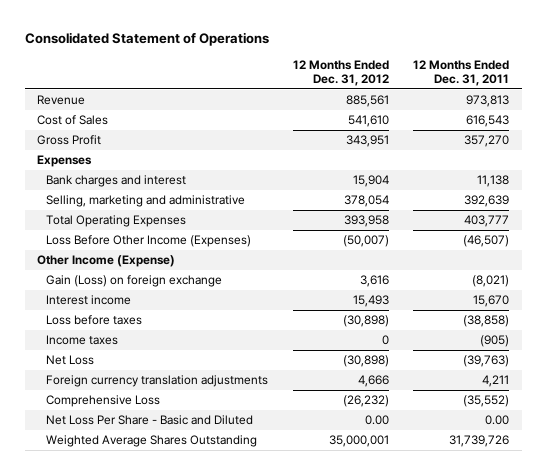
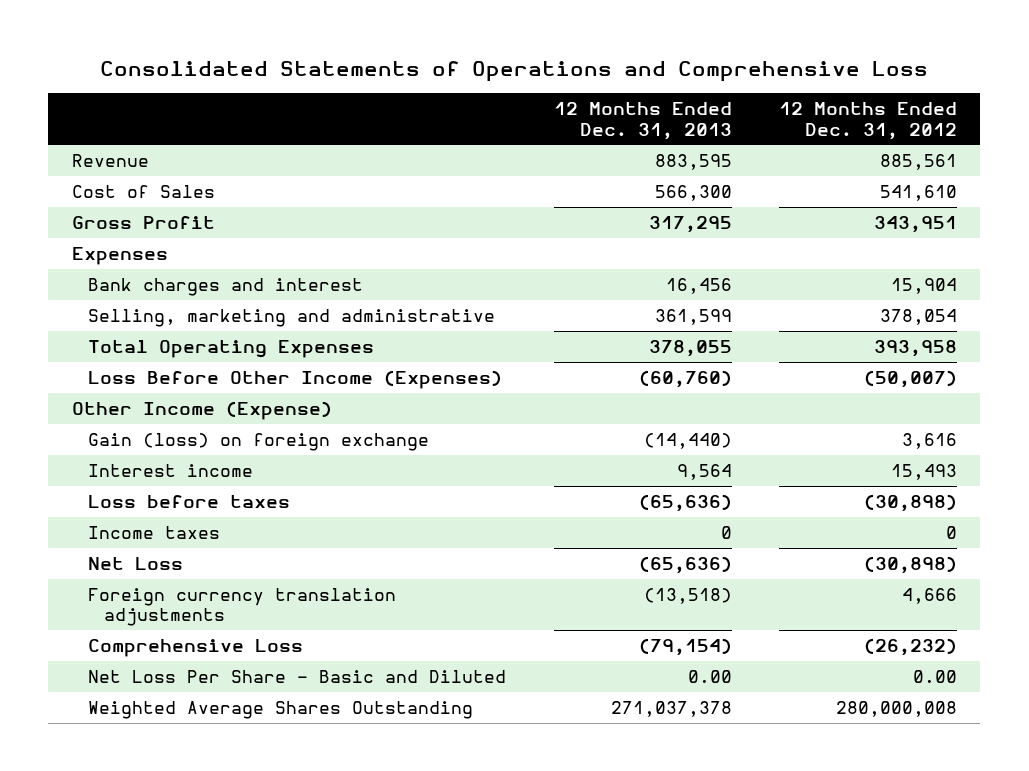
[24,32,269,47] Consolidated Statement of Operations -> [100,60,929,82] Consolidated Statements of Operations and Comprehensive Loss
[413,59,510,87] 12 Months Ended Dec. 31, 2011 -> none
none -> [553,102,732,140] 12 Months Ended Dec. 31, 2013
[46,275,223,288] Gain (Loss) on foreign exchange -> [88,432,430,451] Gain (loss) on foreign exchange
[328,435,389,448] 35,000,001 -> [835,700,957,717] 280,000,008

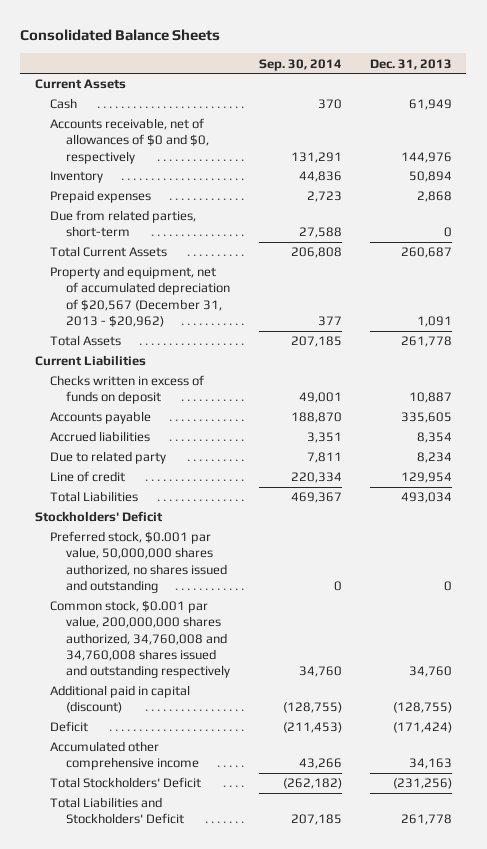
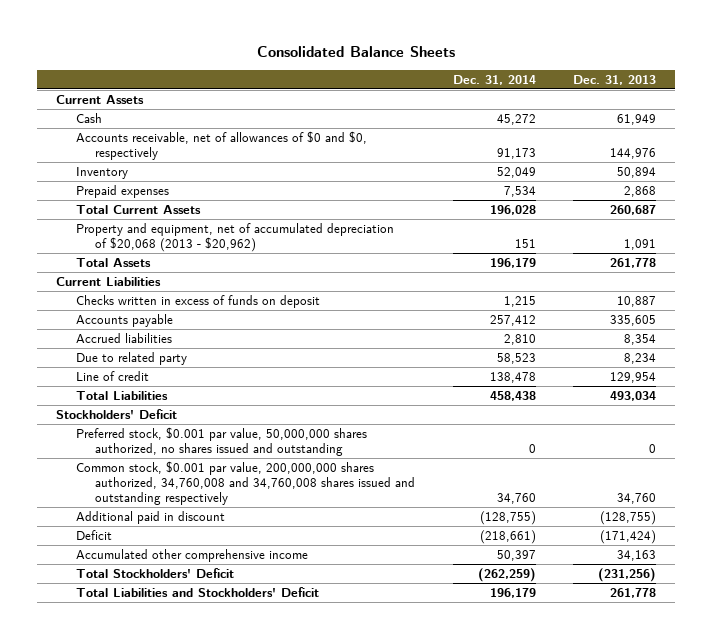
[258,58,342,71] Sep. 30, 2014 -> none
none -> [452,75,536,86] Dec. 31, 2014
[50,210,197,238] Due from related parties, short-term -> none
[50,266,231,327] Property and equipment, net of accumulated depreciation of $20,567 (December 31, 2013 - $20,962) -> [75,222,394,252] Property and equipment, net of accumulated depreciation of $20,068 (2013 - $20,962)
[50,685,191,714] Additional paid in capital (discount) -> [75,510,225,524] Additional paid in discount

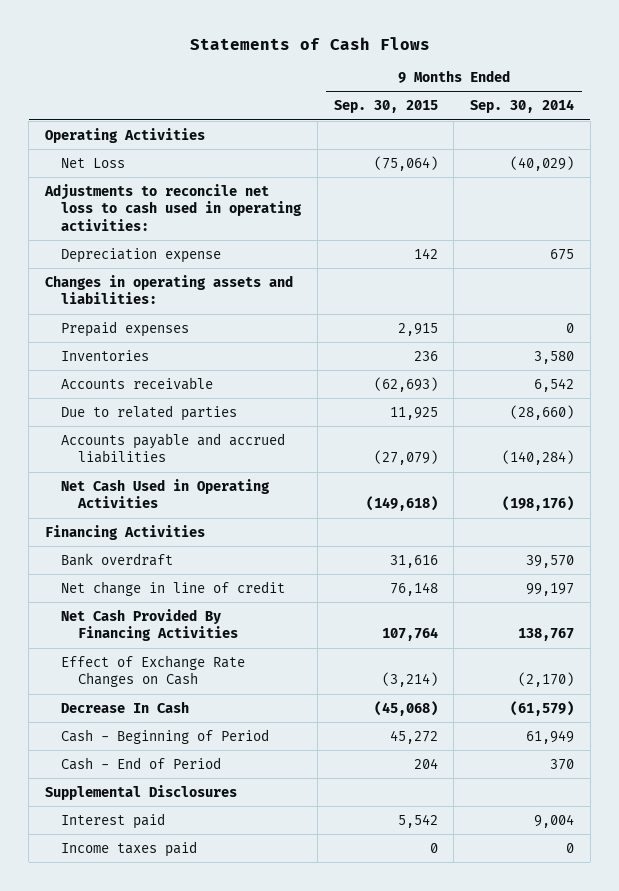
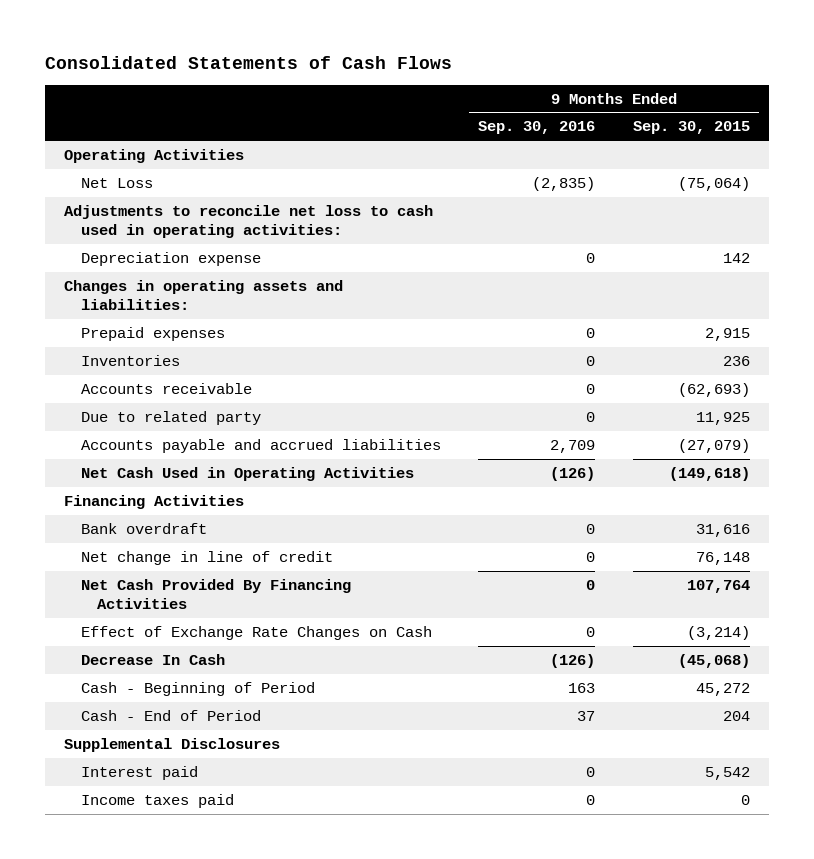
[189,37,430,51] Statements of Cash Flows -> [45,56,453,70] Consolidated Statements of Cash Flows
[470,99,575,114] Sep. 30, 2014 -> none
none -> [478,121,596,135] Sep. 30, 2016
[61,404,238,421] Due to related parties -> [80,410,261,425] Due to related party

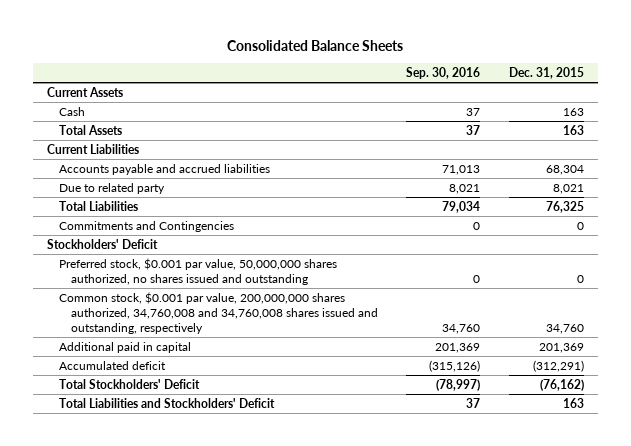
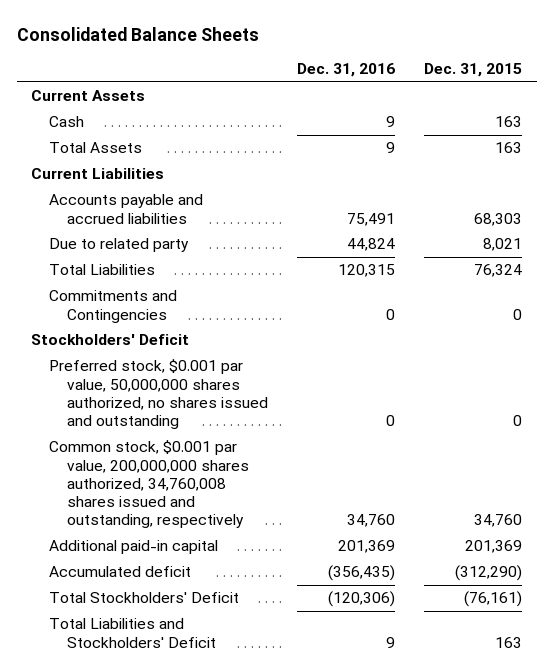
[406,67,481,80] Sep. 30, 2016 -> none
none -> [296,63,395,78] Dec. 31, 2016
[545,164,584,175] 68,304 -> [474,212,523,226] 68,303
[545,200,584,213] 76,325 -> [474,264,523,278] 76,324
[58,291,379,334] Common stock, $0.001 par value, 200,000,000 shares authorized, 34,760,008 and 34,760,008 shares issued and outstanding, respectively -> [48,440,249,529] Common stock, $0.001 par value, 200,000,000 shares authorized, 34,760,008 shares issued and outstanding, respectively
[58,341,191,353] Additional paid in capital -> [48,540,218,555] Additional paid-in capital
[532,359,584,372] (312,291) -> [455,565,523,582] (312,290)
[539,378,584,391] (76,162) -> [464,591,523,608] (76,161)

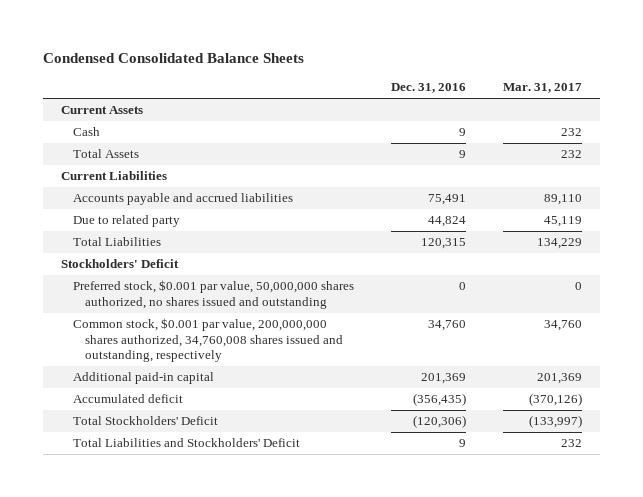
[16,26,259,41] Consolidated Balance Sheets -> [42,53,304,64] Condensed Consolidated Balance Sheets
[424,63,523,78] Dec. 31, 2015 -> none
none -> [502,83,582,94] Mar. 31, 2017
[48,290,177,323] Commitments and Contingencies -> none

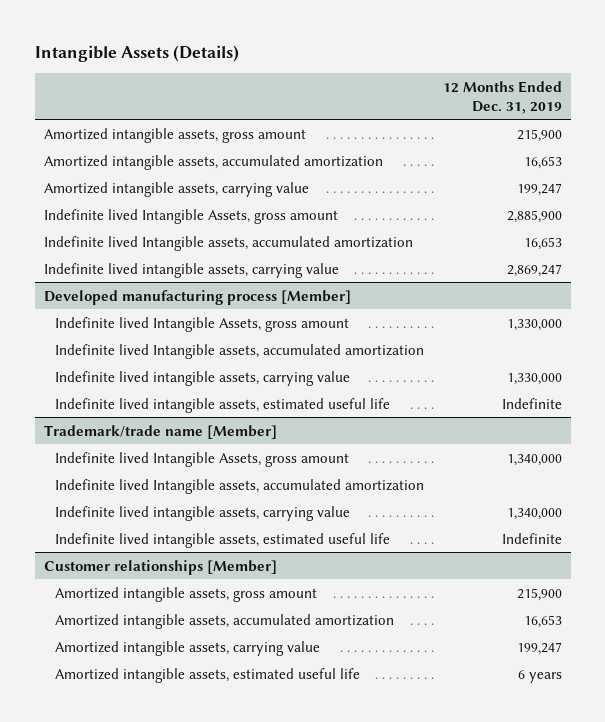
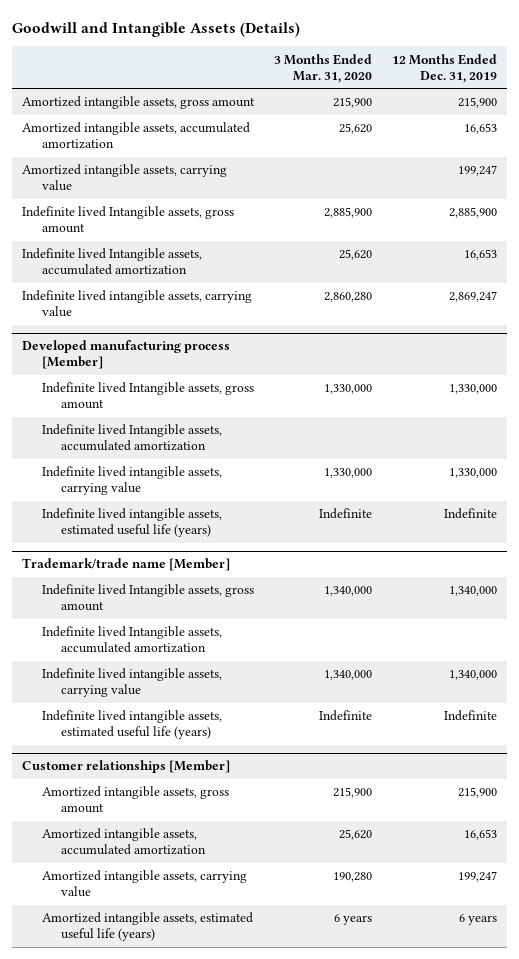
[34,45,239,63] Intangible Assets (Details) -> [12,22,301,38] Goodwill and Intangible Assets (Details)
none -> [274,53,373,83] 3 Months Ended Mar. 31, 2020
[43,208,338,224] Indefinite lived Intangible Assets, gross amount -> [22,206,235,234] Indefinite lived Intangible assets, gross amount
[55,316,350,332] Indefinite lived Intangible Assets, gross amount -> [41,382,254,410] Indefinite lived Intangible assets, gross amount
[55,397,391,413] Indefinite lived intangible assets, estimated useful life -> [41,508,222,538] Indefinite lived intangible assets, estimated useful life (years)
[55,451,350,467] Indefinite lived Intangible Assets, gross amount -> [41,584,254,612] Indefinite lived Intangible assets, gross amount
[55,532,391,548] Indefinite lived intangible assets, estimated useful life -> [41,710,222,740] Indefinite lived intangible assets, estimated useful life (years)
[55,667,361,683] Amortized intangible assets, estimated useful life -> [41,912,253,942] Amortized intangible assets, estimated useful life (years)

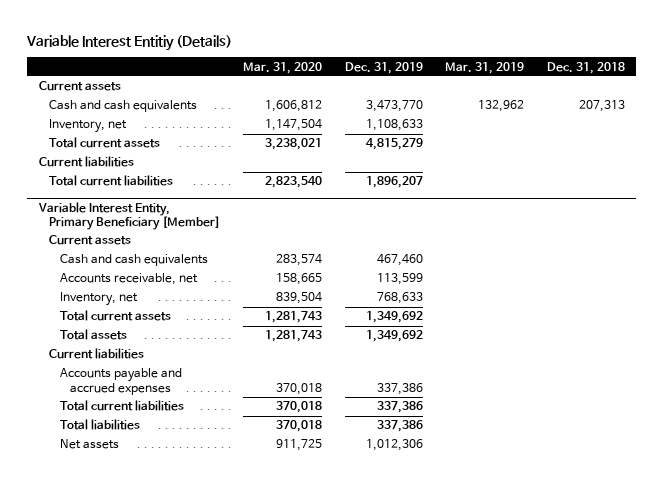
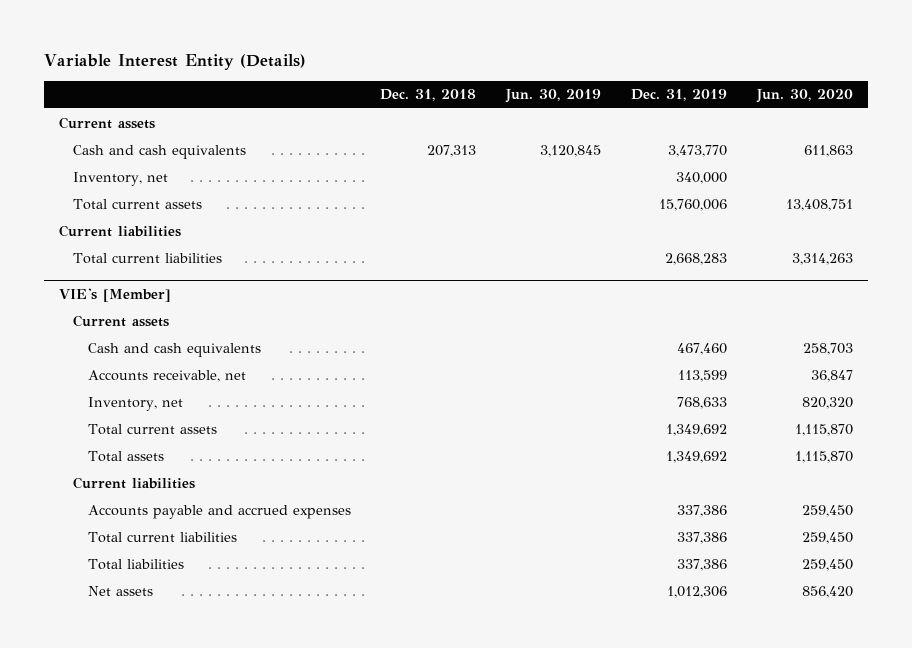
[26,34,233,51] Variable Interest Entitiy (Details) -> [44,54,307,71] Variable Interest Entity (Details)
[242,61,322,74] Mar. 31, 2020 -> none
[445,61,525,74] Mar. 31, 2019 -> none
none -> [505,89,602,104] Jun. 30, 2019
none -> [755,89,853,104] Jun. 30, 2020
[365,119,423,132] 1,108,633 -> [675,171,727,184] 340,000
[365,138,423,151] 4,815,279 -> [658,198,727,211] 15,760,006
[37,201,221,230] Variable Interest Entity, Primary Beneficiary [Member] -> none
[365,176,423,189] 1,896,207 -> [664,252,727,265] 2,668,283
none -> [58,287,171,302] VIE's [Member]

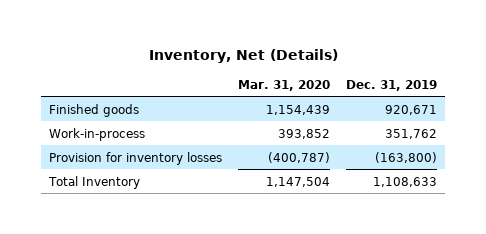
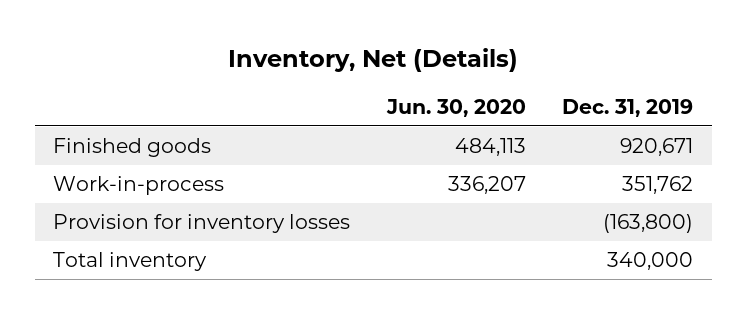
[237,79,330,91] Mar. 31, 2020 -> none
none -> [385,98,526,117] Jun. 30, 2020
[47,175,140,189] Total Inventory -> [52,252,207,272] Total inventory
[372,176,437,187] 1,108,633 -> [607,252,694,271] 340,000

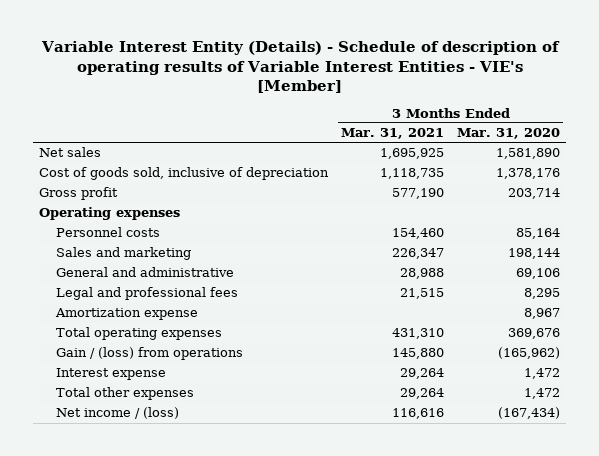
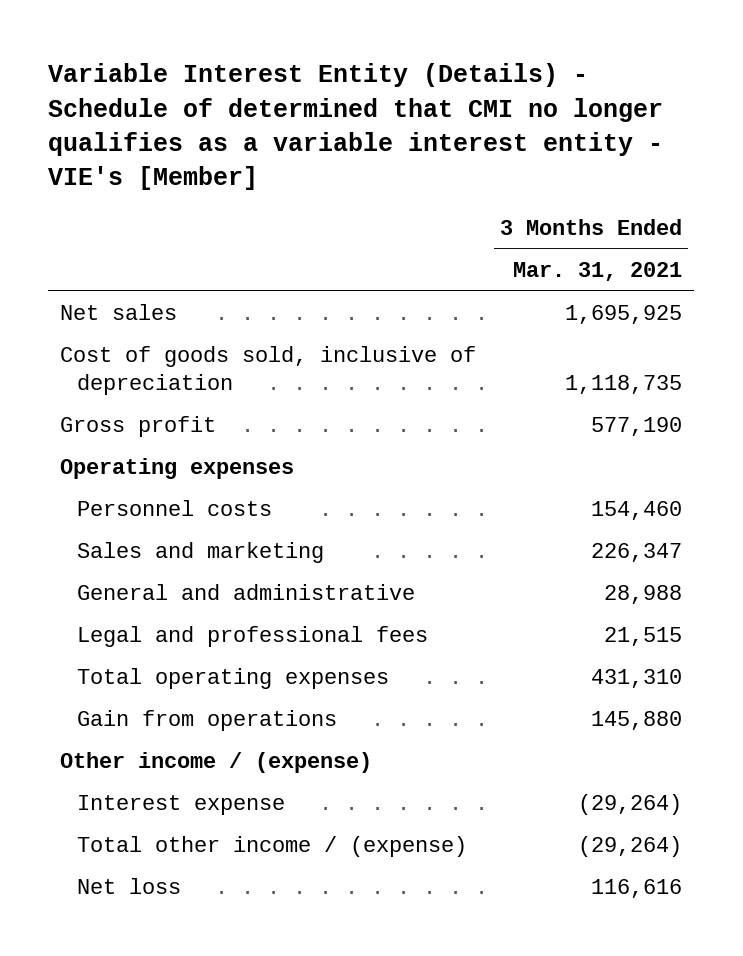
[40,41,560,93] Variable Interest Entity (Details) - Schedule of description of operating results of Variable Interest Entities - VIE's [Member] -> [48,63,664,190] Variable Interest Entity (Details) - Schedule of determined that CMI no longer qualifies as a variable interest entity - VIE's [Member]
[457,128,561,140] Mar. 31, 2020 -> none
[54,308,198,321] Amortization expense -> none
[55,347,243,361] Gain / (loss) from operations -> [76,710,337,732] Gain from operations
none -> [60,752,373,774] Other income / (expense)
[400,368,445,380] 29,264 -> [578,794,683,816] (29,264)
[55,387,194,401] Total other expenses -> [76,836,467,858] Total other income / (expense)
[400,388,445,400] 29,264 -> [578,836,683,858] (29,264)
[55,407,179,420] Net income / (loss) -> [76,878,181,895] Net loss

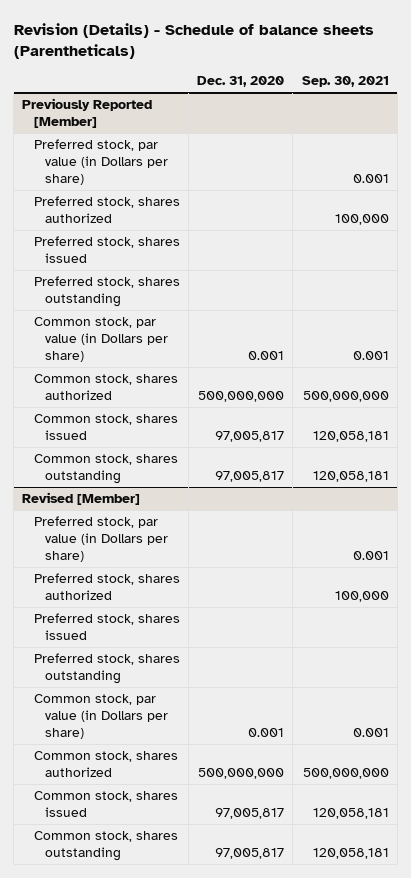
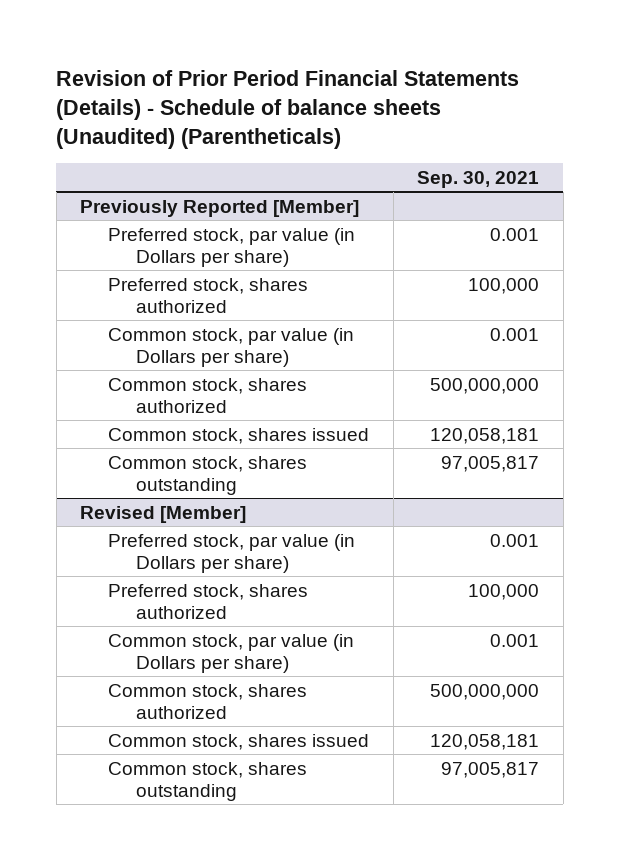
[13,22,374,59] Revision (Details) - Schedule of balance sheets (Parentheticals) -> [56,69,520,150] Revision of Prior Period Financial Statements (Details) - Schedule of balance sheets (Unaudited) (Parentheticals)
[197,76,285,88] Dec. 31, 2020 -> none
[33,236,180,264] Preferred stock, shares issued -> none
[33,276,180,308] Preferred stock, shares outstanding -> none
[312,471,389,483] 120,058,181 -> [441,455,540,472] 97,005,817
[33,613,180,641] Preferred stock, shares issued -> none
[33,653,180,685] Preferred stock, shares outstanding -> none
[312,848,389,860] 120,058,181 -> [441,761,540,778] 97,005,817

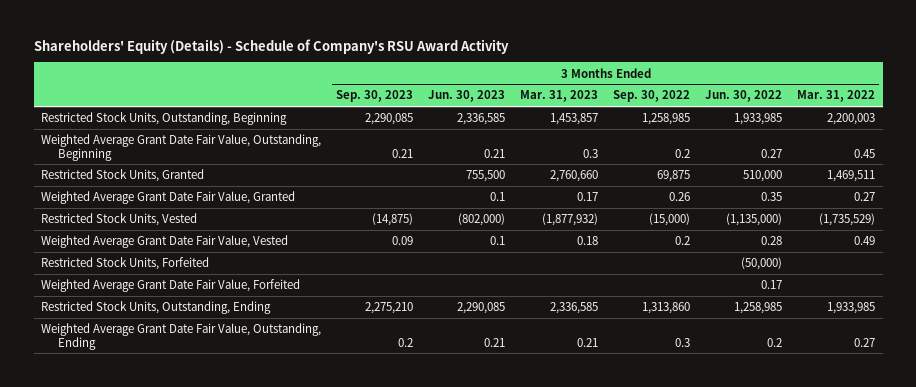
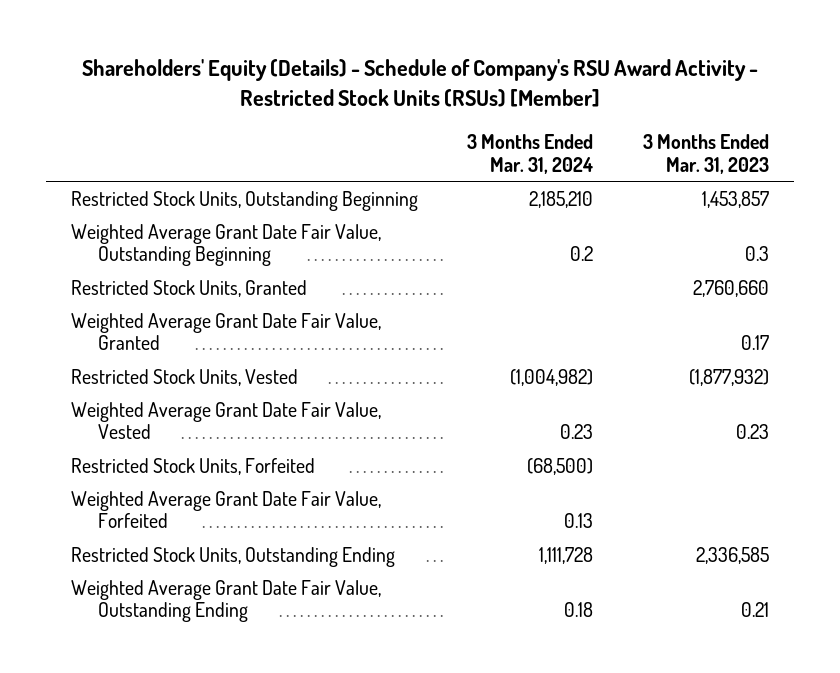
[33,39,509,55] Shareholders' Equity (Details) - Schedule of Company's RSU Award Activity -> [81,58,758,107] Shareholders' Equity (Details) - Schedule of Company's RSU Award Activity - Restricted Stock Units (RSUs) [Member]
[336,90,414,103] Sep. 30, 2023 -> none
[428,90,506,103] Jun. 30, 2023 -> none
[613,90,691,103] Sep. 30, 2022 -> none
[705,90,783,103] Jun. 30, 2022 -> none
[797,90,876,103] Mar. 31, 2022 -> none
none -> [467,133,594,174] 3 Months Ended Mar. 31, 2024
[41,112,288,126] Restricted Stock Units, Outstanding, Beginning -> [70,190,418,211] Restricted Stock Units, Outstanding Beginning
[41,134,322,161] Weighted Average Grant Date Fair Value, Outstanding, Beginning -> [70,223,381,267] Weighted Average Grant Date Fair Value, Outstanding Beginning
[577,236,599,246] 0.18 -> [736,424,770,440] 0.23
[41,301,272,315] Restricted Stock Units, Outstanding, Ending -> [70,546,395,567] Restricted Stock Units, Outstanding Ending
[41,323,322,350] Weighted Average Grant Date Fair Value, Outstanding, Ending -> [70,579,381,623] Weighted Average Grant Date Fair Value, Outstanding Ending

